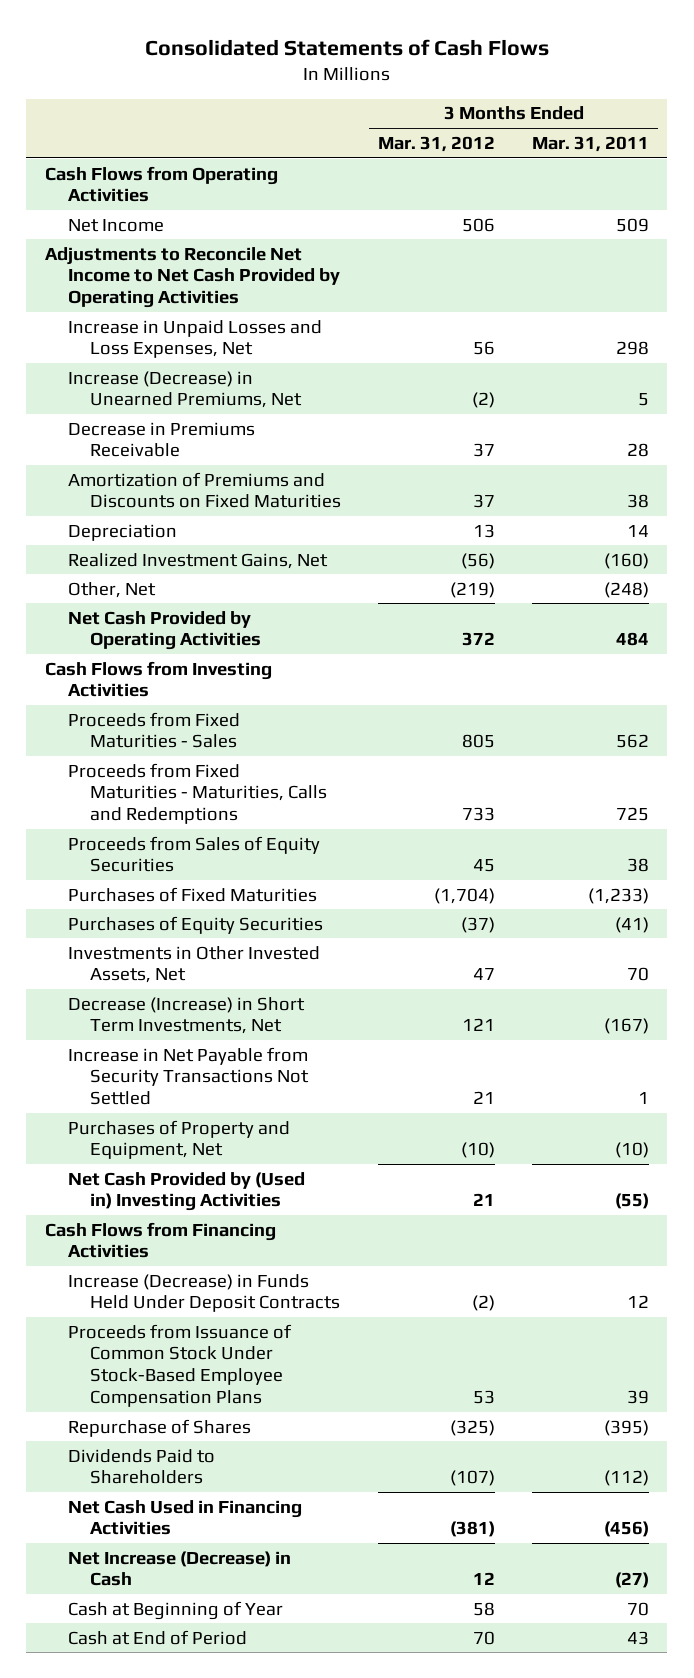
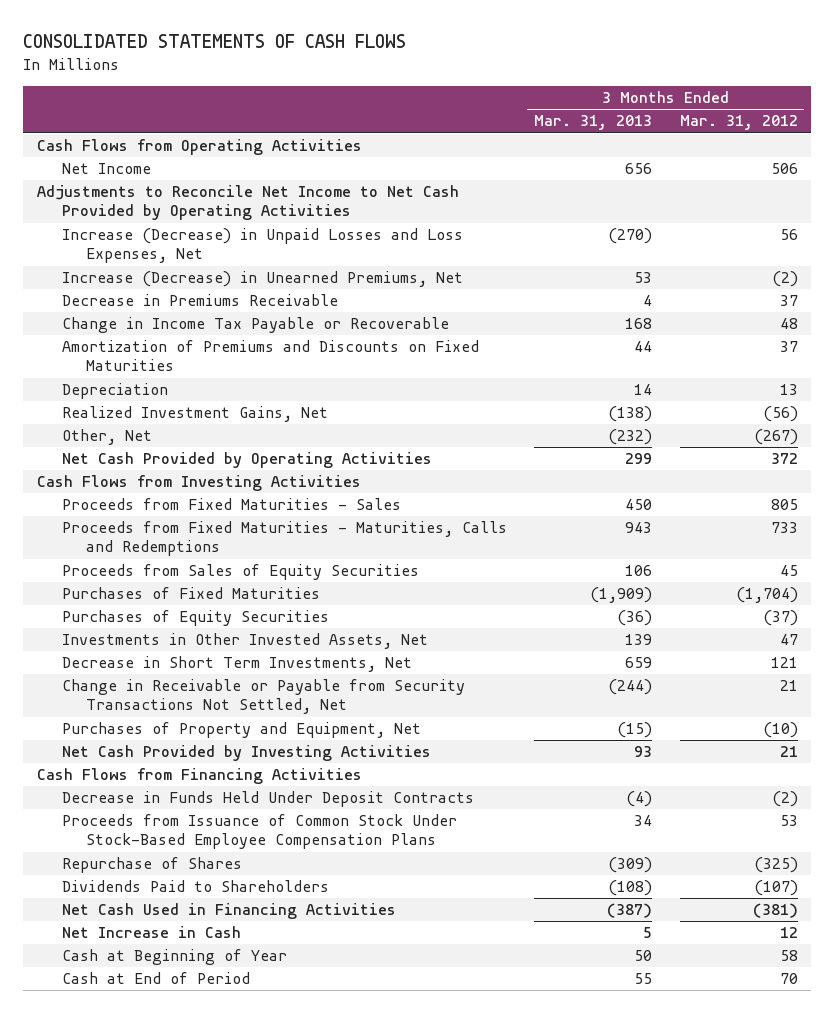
[144,39,549,57] Consolidated Statements of Cash Flows -> [23,34,407,49] CONSOLIDATED STATEMENTS OF CASH FLOWS
[531,135,649,152] Mar. 31, 2011 -> none
none -> [534,115,653,131] Mar. 31, 2013
[67,319,322,359] Increase in Unpaid Losses and Loss Expenses, Net -> [61,228,463,264] Increase (Decrease) in Unpaid Losses and Loss Expenses, Net
none -> [61,317,449,334] Change in Income Tax Payable or Recoverable
[450,581,496,598] (219) -> [753,429,798,446] (267)
[67,996,305,1035] Decrease (Increase) in Short Term Investments, Net -> [61,656,412,673] Decrease in Short Term Investments, Net
[67,1046,310,1106] Increase in Net Payable from Security Transactions Not Settled -> [61,679,465,715] Change in Receivable or Payable from Security Transactions Not Settled, Net
[67,1171,305,1212] Net Cash Provided by (Used in) Investing Activities -> [61,745,431,762] Net Cash Provided by Investing Activities
[67,1273,341,1313] Increase (Decrease) in Funds Held Under Deposit Contracts -> [61,791,474,808] Decrease in Funds Held Under Deposit Contracts
[67,1550,291,1587] Net Increase (Decrease) in Cash -> [61,926,241,939] Net Increase in Cash

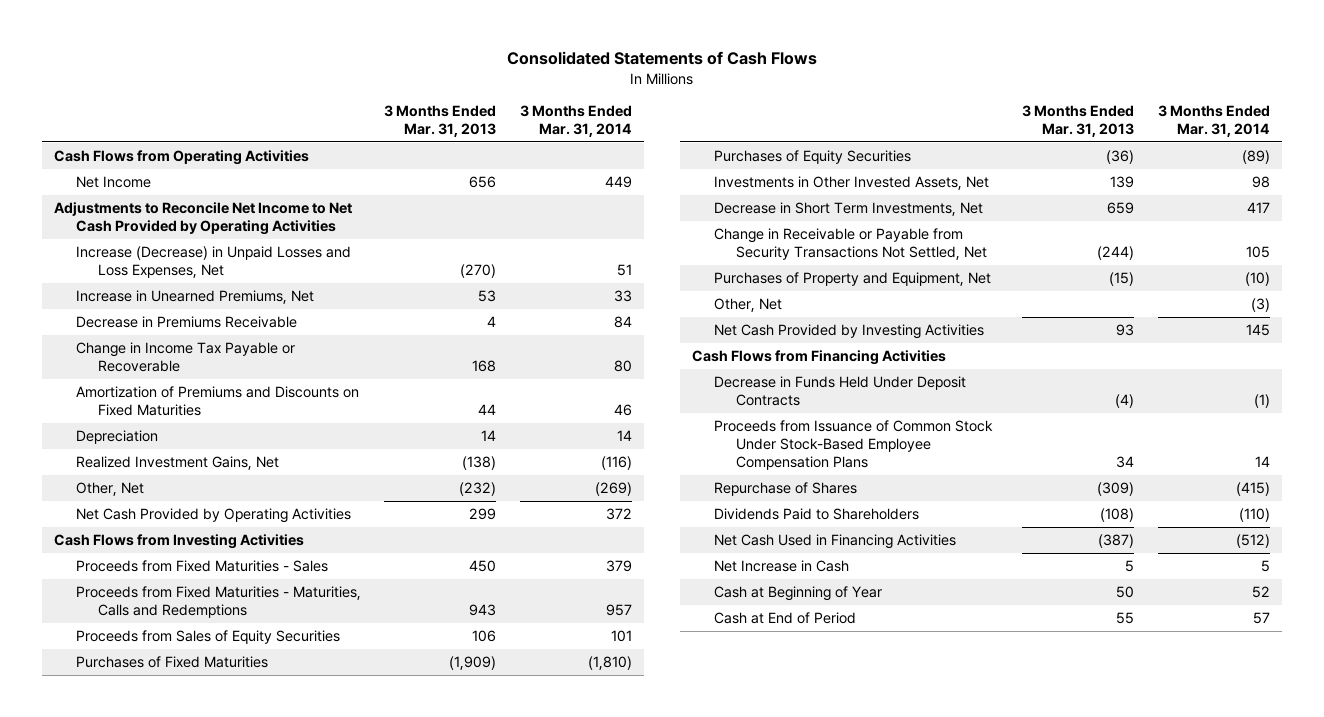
[23,34,407,49] CONSOLIDATED STATEMENTS OF CASH FLOWS -> [506,51,817,66] Consolidated Statements of Cash Flows
[679,115,798,131] Mar. 31, 2012 -> none
none -> [520,104,633,137] 3 Months Ended Mar. 31, 2014
[61,271,463,288] Increase (Decrease) in Unearned Premiums, Net -> [75,289,314,304] Increase in Unearned Premiums, Net
none -> [713,297,782,312] Other, Net

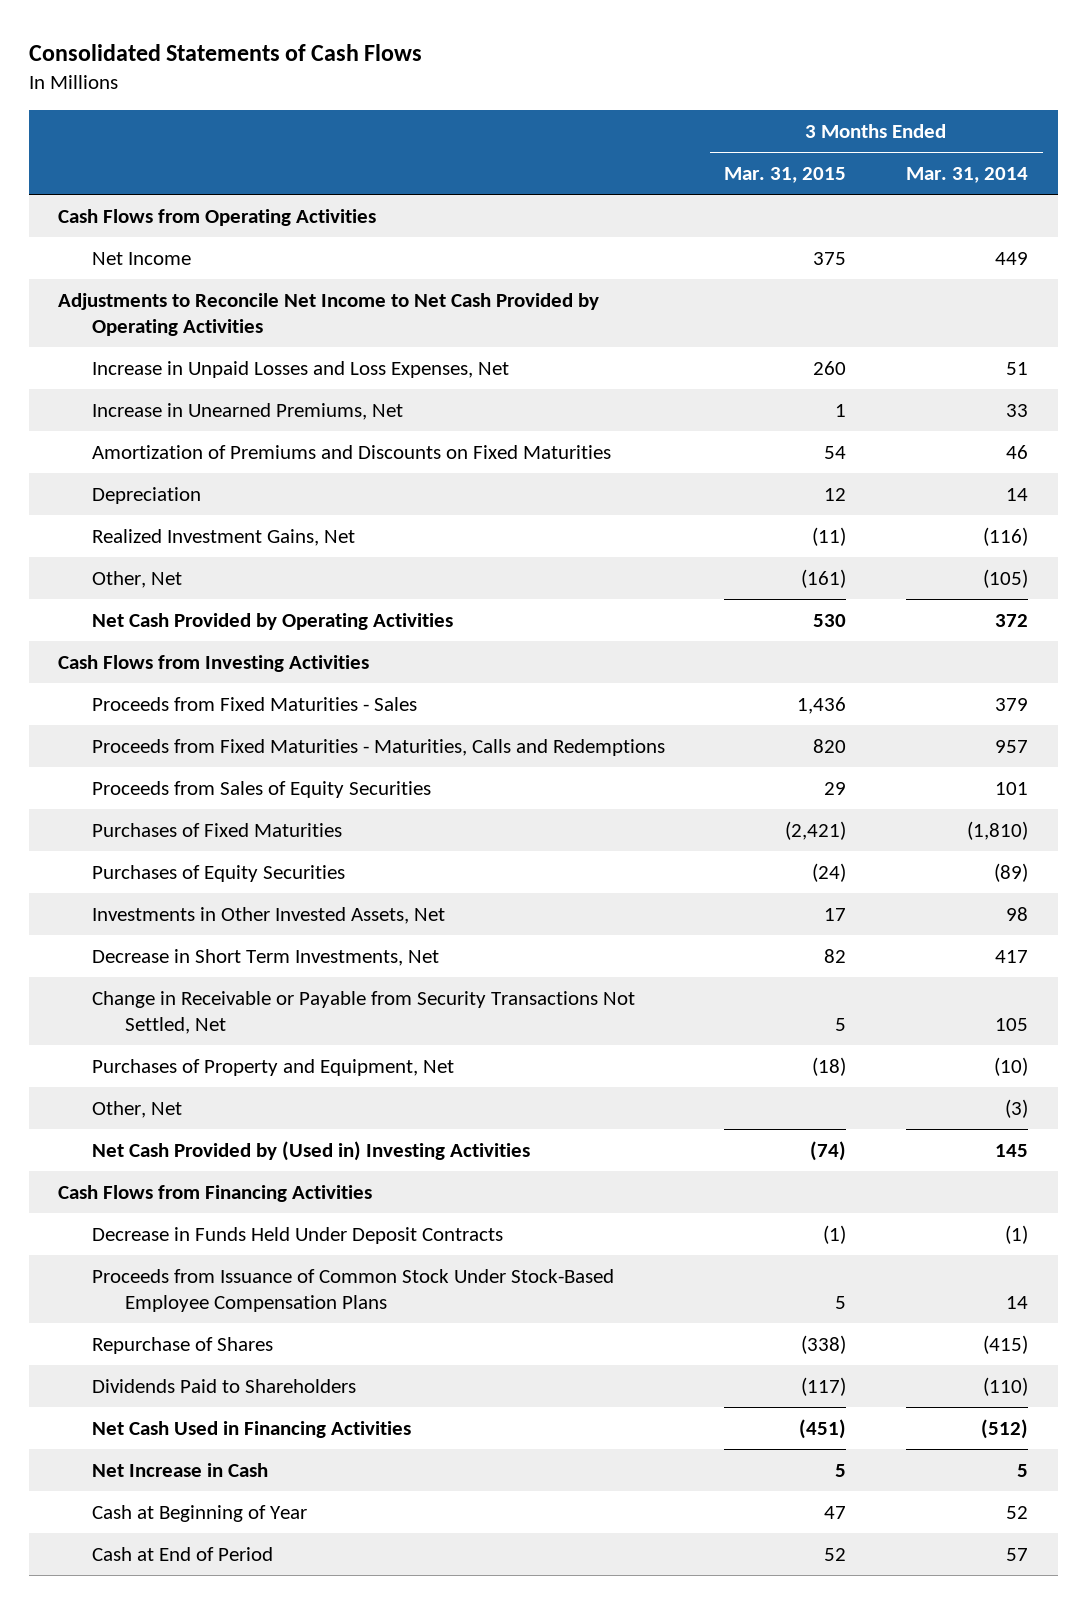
[384,104,497,137] 3 Months Ended Mar. 31, 2013 -> none
none -> [724,167,847,184] Mar. 31, 2015
[75,245,351,279] Increase (Decrease) in Unpaid Losses and Loss Expenses, Net -> [91,360,509,378] Increase in Unpaid Losses and Loss Expenses, Net
[75,315,297,328] Decrease in Premiums Receivable -> none
[75,341,295,373] Change in Income Tax Payable or Recoverable -> none
[595,481,633,496] (269) -> [983,568,1029,588] (105)
[713,323,984,339] Net Cash Provided by Investing Activities -> [91,1140,530,1161] Net Cash Provided by (Used in) Investing Activities

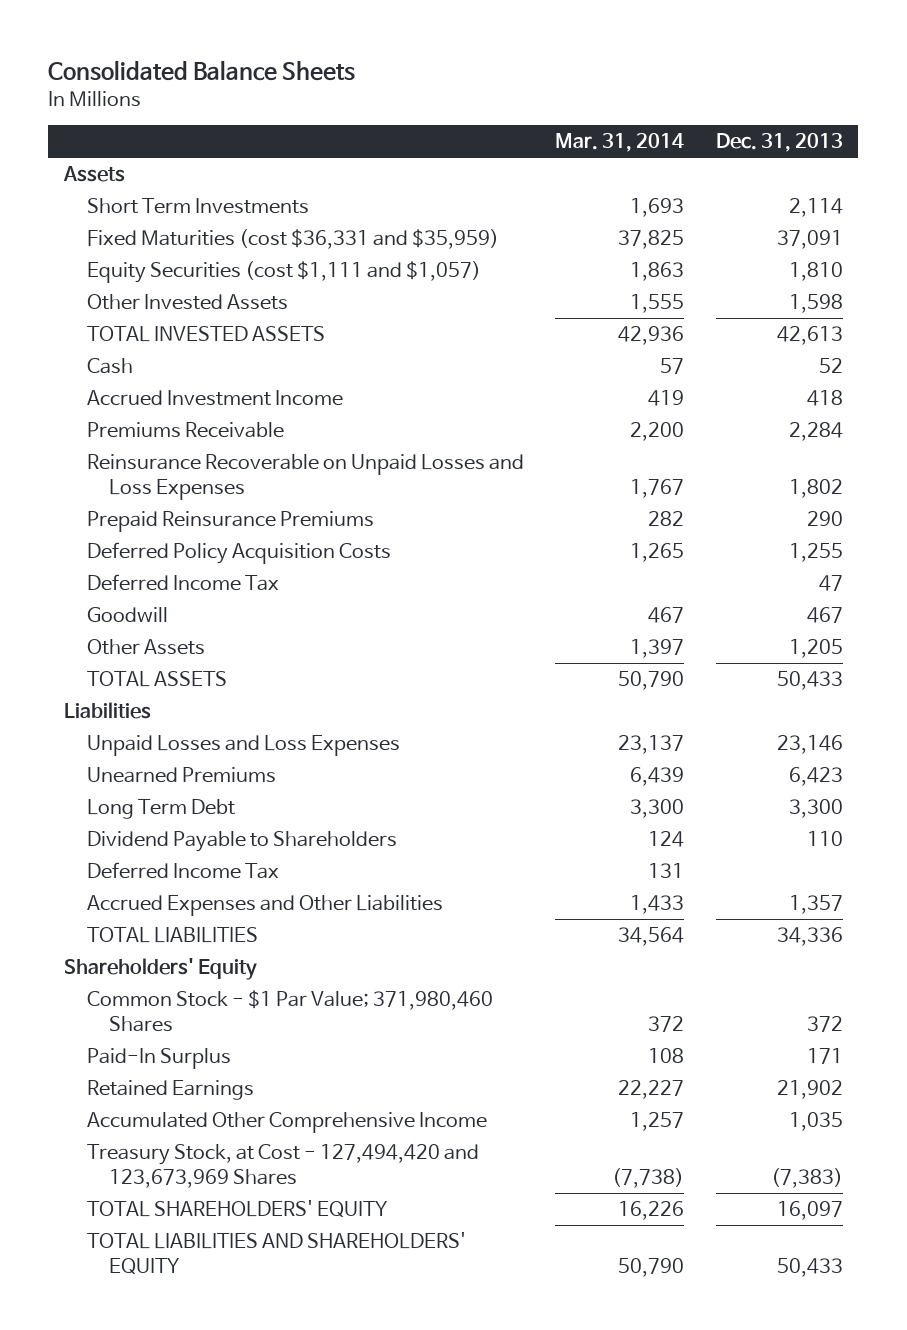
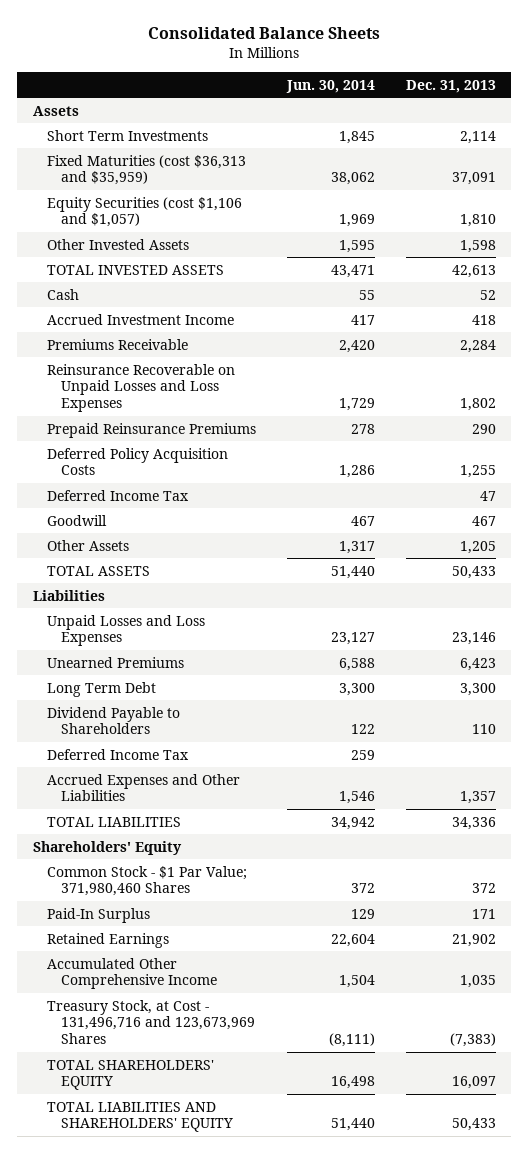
[555,133,685,153] Mar. 31, 2014 -> none
none -> [285,79,375,93] Jun. 30, 2014
[86,229,499,250] Fixed Maturities (cost $36,331 and $35,959) -> [46,154,246,186] Fixed Maturities (cost $36,313 and $35,959)
[86,261,481,284] Equity Securities (cost $1,111 and $1,057) -> [46,196,242,228] Equity Securities (cost $1,106 and $1,057)
[86,1144,479,1189] Treasury Stock, at Cost - 127,494,420 and 123,673,969 Shares -> [46,999,255,1045] Treasury Stock, at Cost - 131,496,716 and 123,673,969 Shares

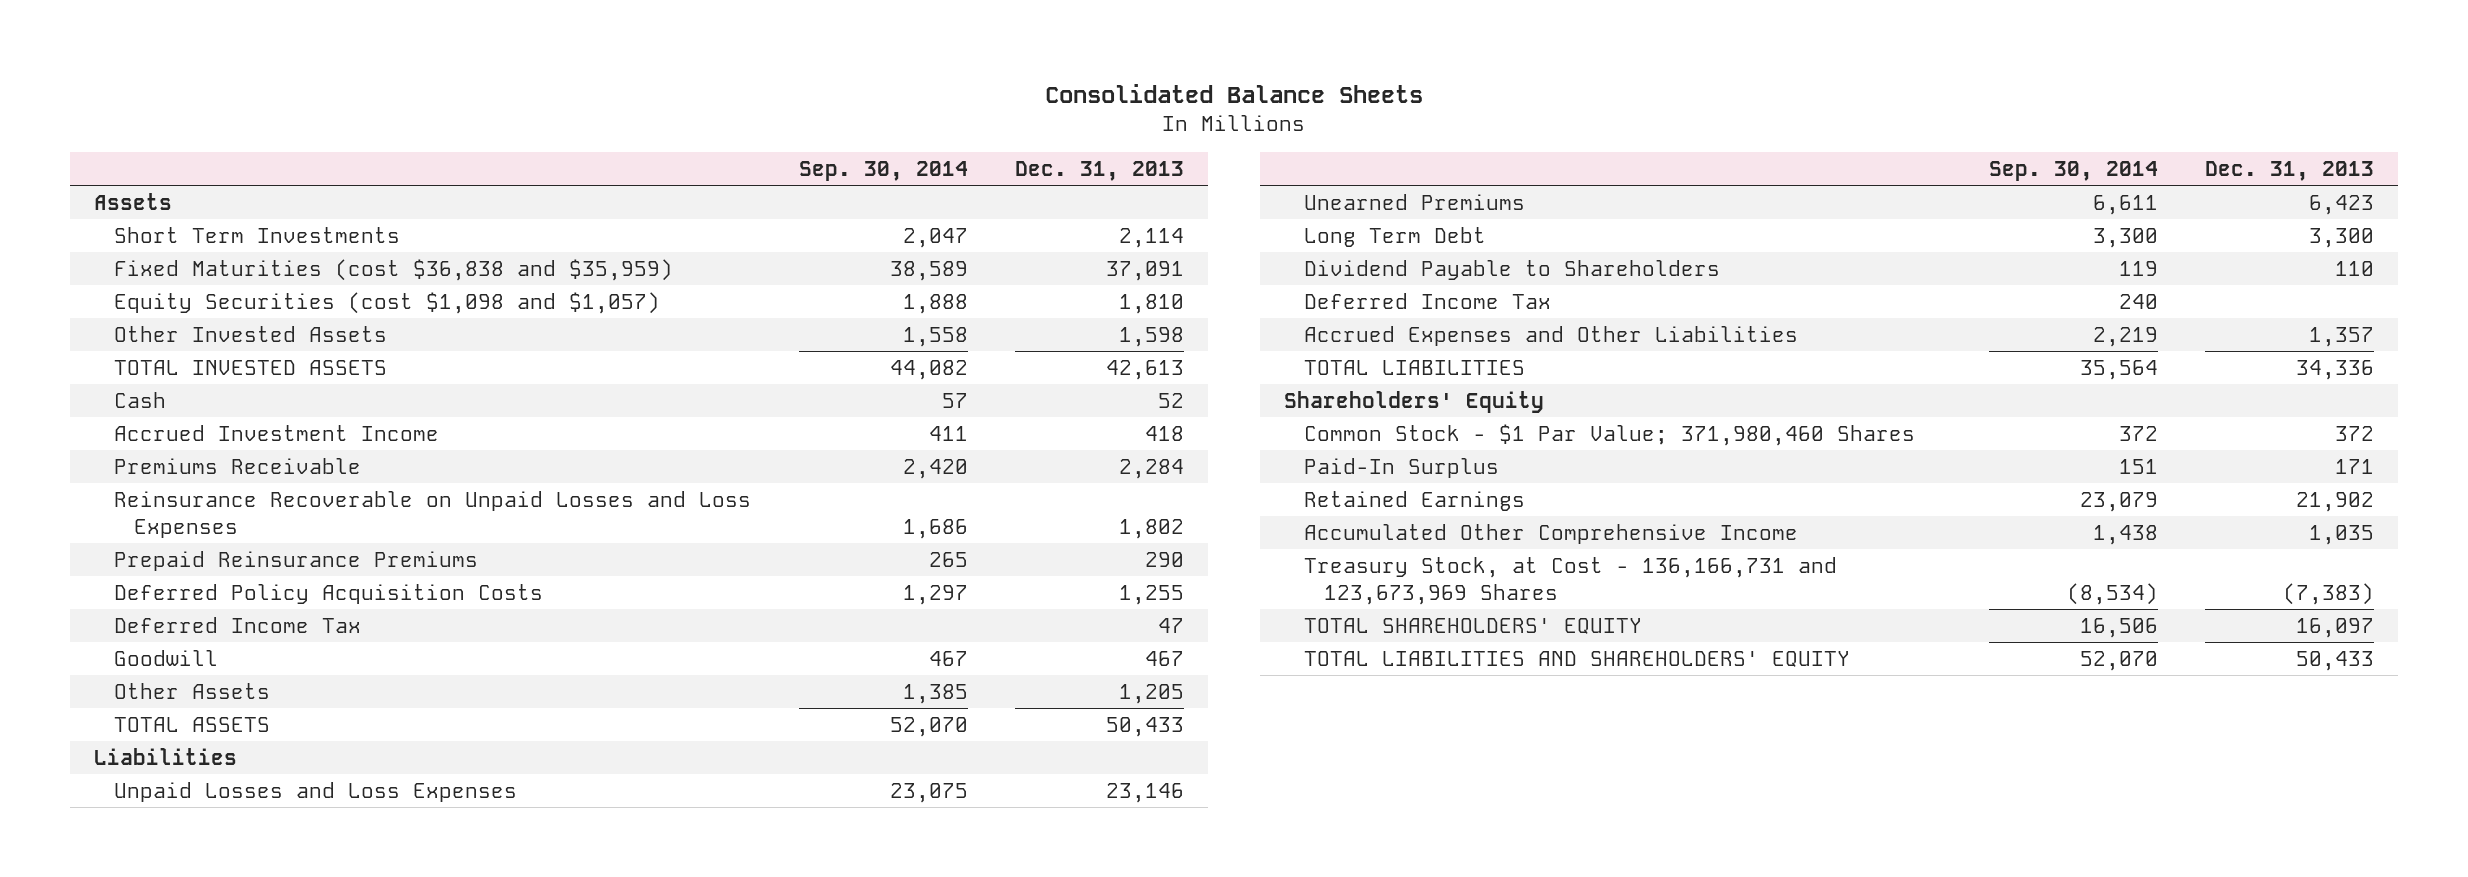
[285,79,375,93] Jun. 30, 2014 -> none
none -> [798,161,968,182] Sep. 30, 2014
[46,154,246,186] Fixed Maturities (cost $36,313 and $35,959) -> [114,258,674,281] Fixed Maturities (cost $36,838 and $35,959)
[46,196,242,228] Equity Securities (cost $1,106 and $1,057) -> [114,291,661,314] Equity Securities (cost $1,098 and $1,057)
[46,999,255,1045] Treasury Stock, at Cost - 131,496,716 and 123,673,969 Shares -> [1304,556,1838,605] Treasury Stock, at Cost - 136,166,731 and 123,673,969 Shares

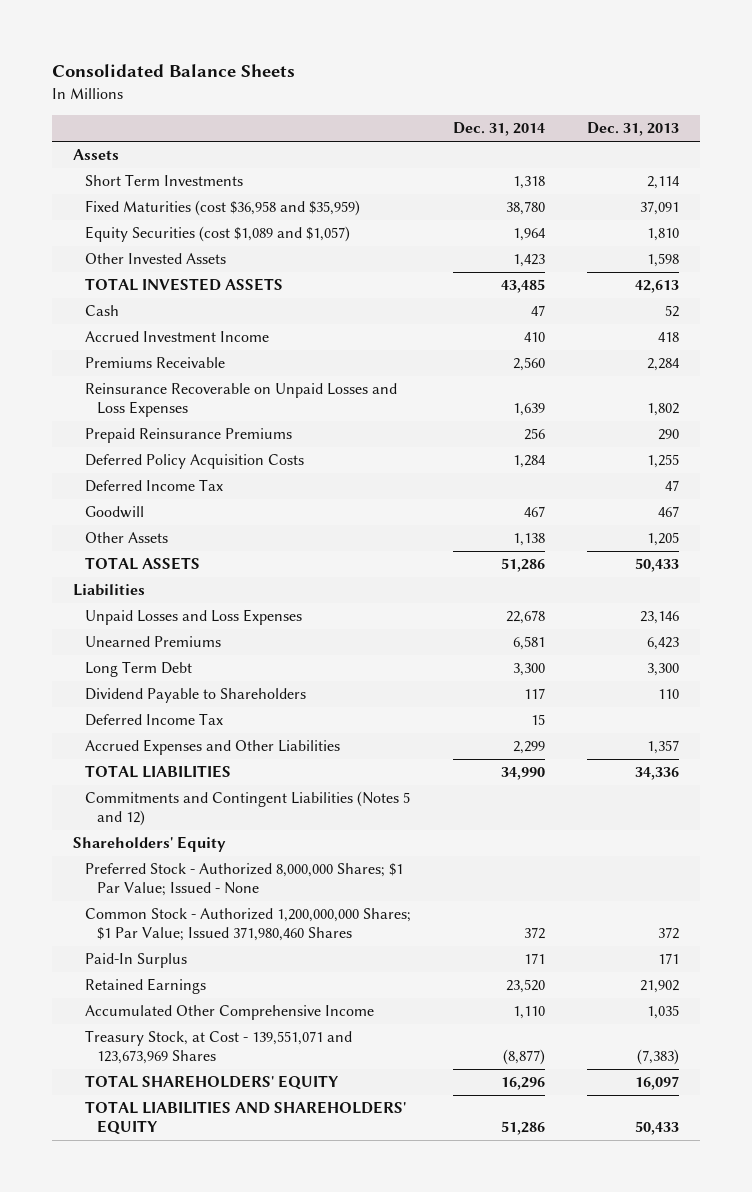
[798,161,968,182] Sep. 30, 2014 -> none
none -> [453,122,546,137] Dec. 31, 2014
[114,258,674,281] Fixed Maturities (cost $36,838 and $35,959) -> [85,200,361,217] Fixed Maturities (cost $36,958 and $35,959)
[114,291,661,314] Equity Securities (cost $1,098 and $1,057) -> [85,226,351,243] Equity Securities (cost $1,089 and $1,057)
none -> [85,791,411,827] Commitments and Contingent Liabilities (Notes 5 and 12)
none -> [85,863,404,897] Preferred Stock - Authorized 8,000,000 Shares; $1 Par Value; Issued - None
[1304,423,1916,446] Common Stock - $1 Par Value; 371,980,460 Shares -> [85,908,412,942] Common Stock - Authorized 1,200,000,000 Shares; $1 Par Value; Issued 371,980,460 Shares
[1304,556,1838,605] Treasury Stock, at Cost - 136,166,731 and 123,673,969 Shares -> [85,1030,353,1065] Treasury Stock, at Cost - 139,551,071 and 123,673,969 Shares

